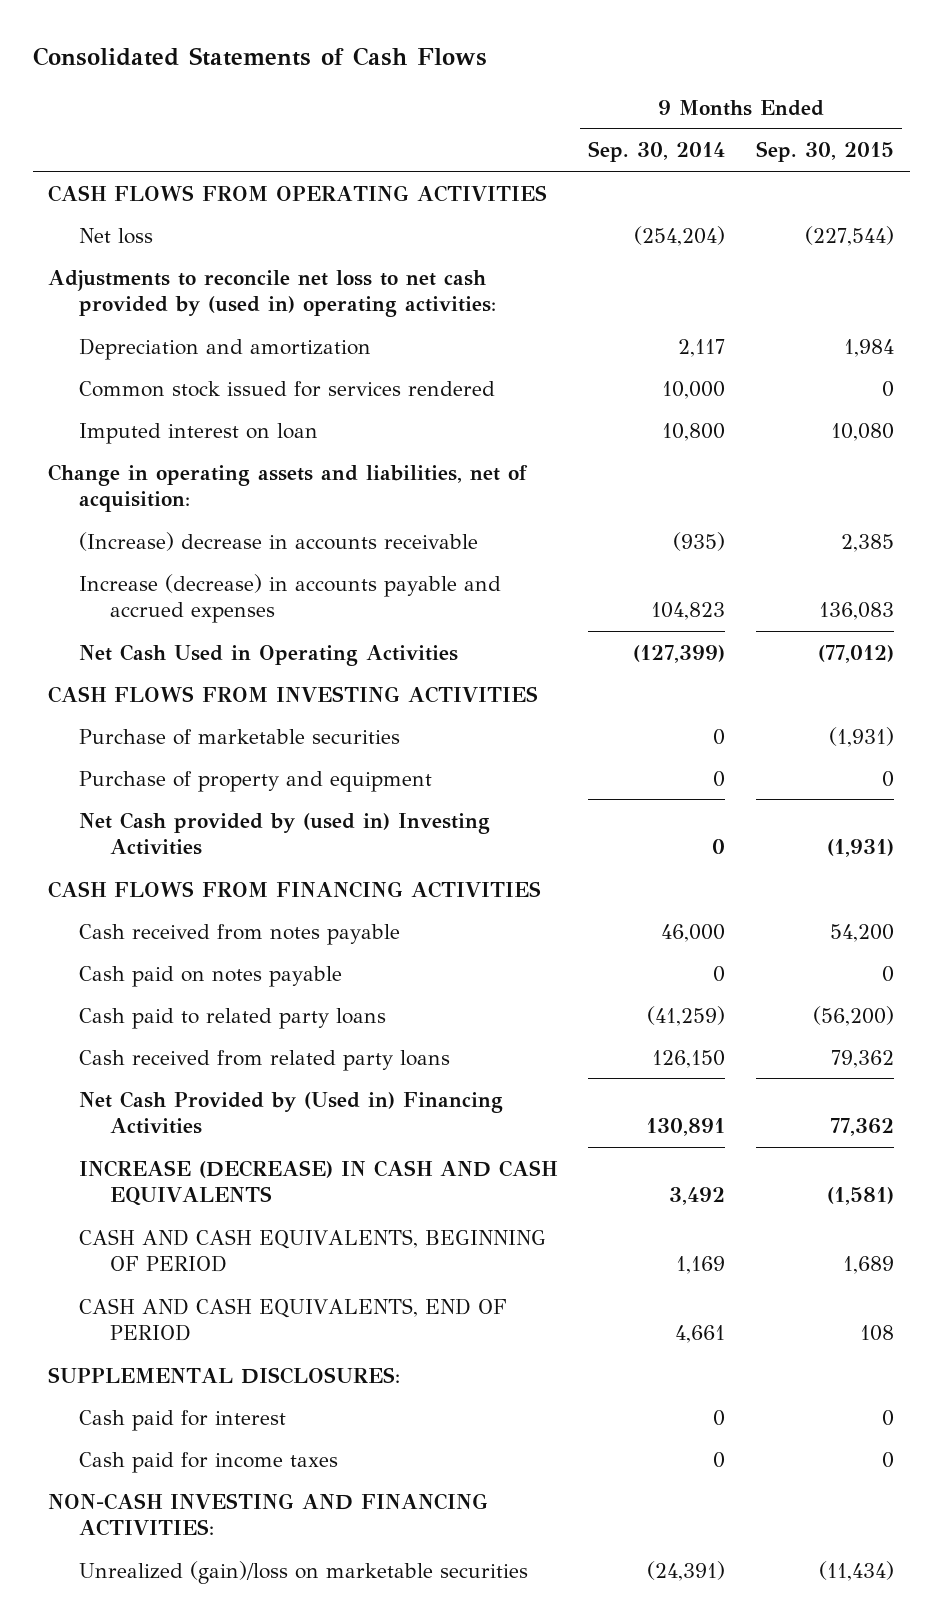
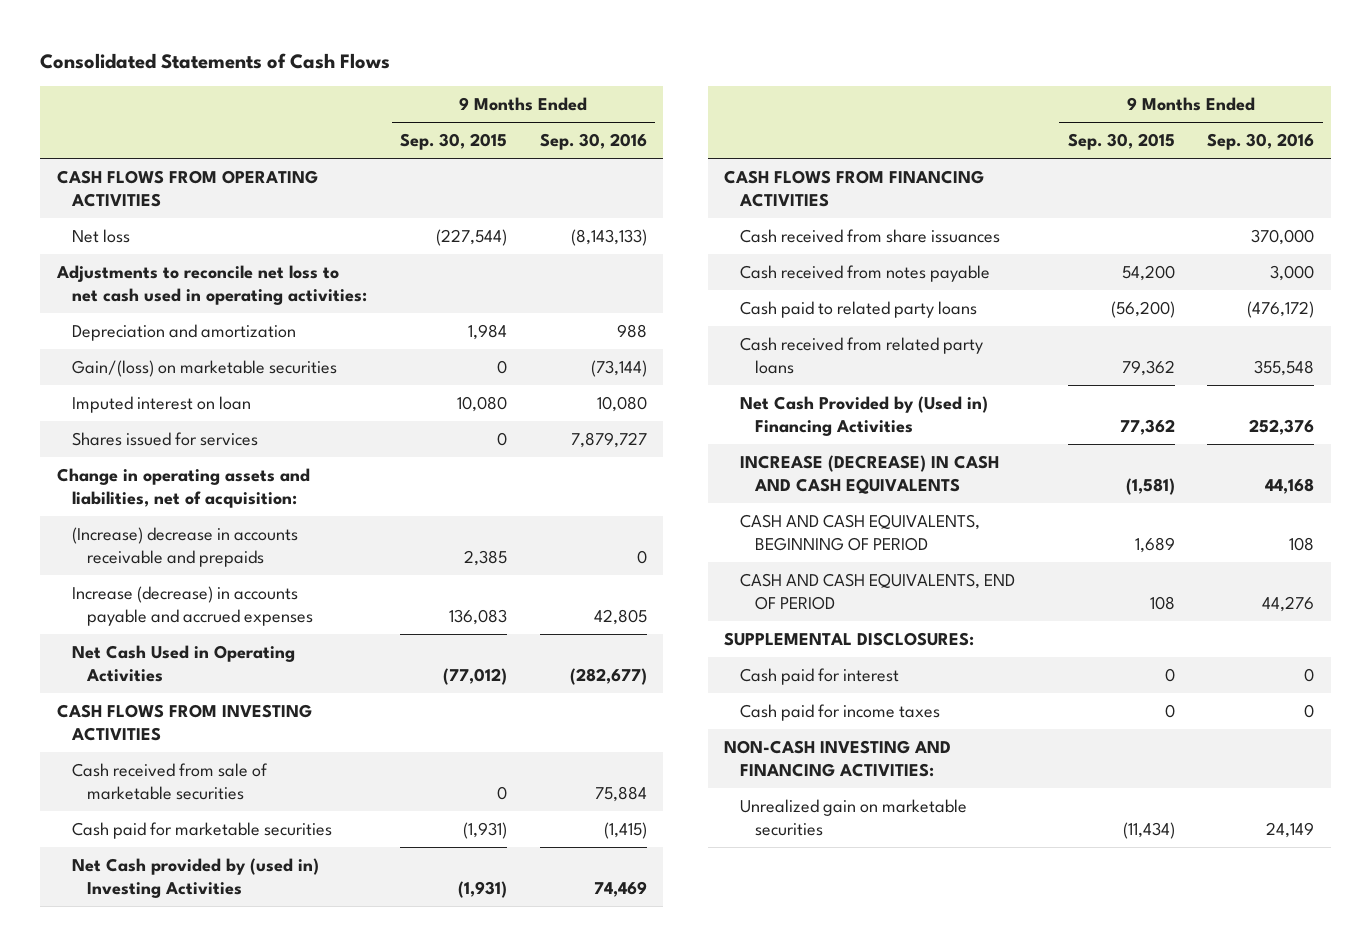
[588,141,726,163] Sep. 30, 2014 -> none
none -> [539,133,647,151] Sep. 30, 2016
[48,269,496,318] Adjustments to reconcile net loss to net cash provided by (used in) operating activities: -> [55,264,368,305] Adjustments to reconcile net loss to net cash used in operating activities:
[78,380,495,397] Common stock issued for services rendered -> none
none -> [72,359,338,377] Gain/(loss) on marketable securities
none -> [72,431,259,446] Shares issued for services
[78,531,478,551] (Increase) decrease in accounts receivable -> [72,526,299,567] (Increase) decrease in accounts receivable and prepaids
[78,770,432,792] Purchase of property and equipment -> none
none -> [72,762,269,800] Cash received from sale of marketable securities
[78,728,400,745] Purchase of marketable securities -> [72,821,333,839] Cash paid for marketable securities
none -> [739,228,1000,243] Cash received from share issuances
[78,965,342,987] Cash paid on notes payable -> none
[78,1560,528,1584] Unrealized (gain)/loss on marketable securities -> [739,798,967,836] Unrealized gain on marketable securities

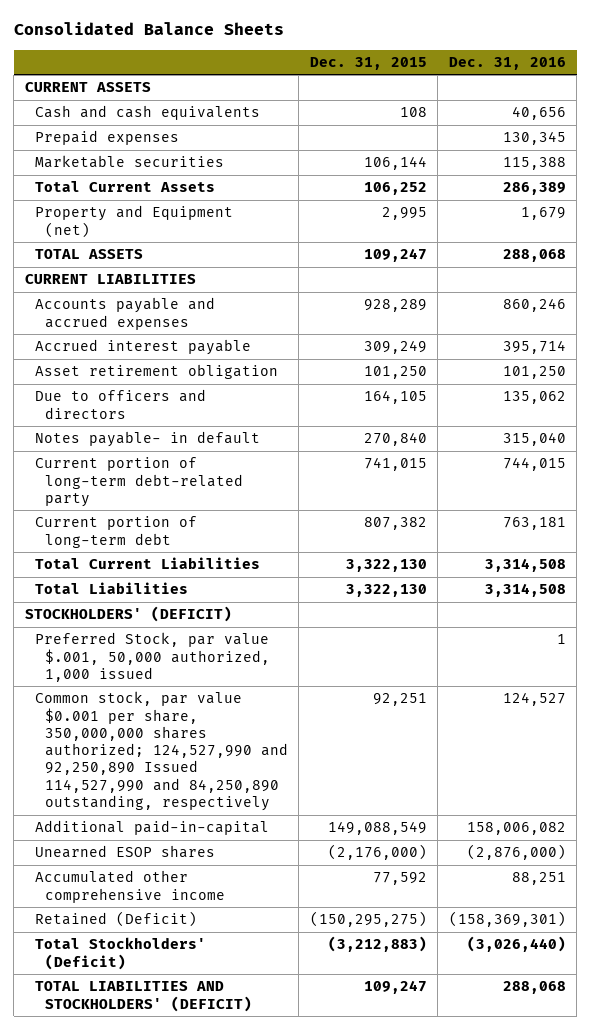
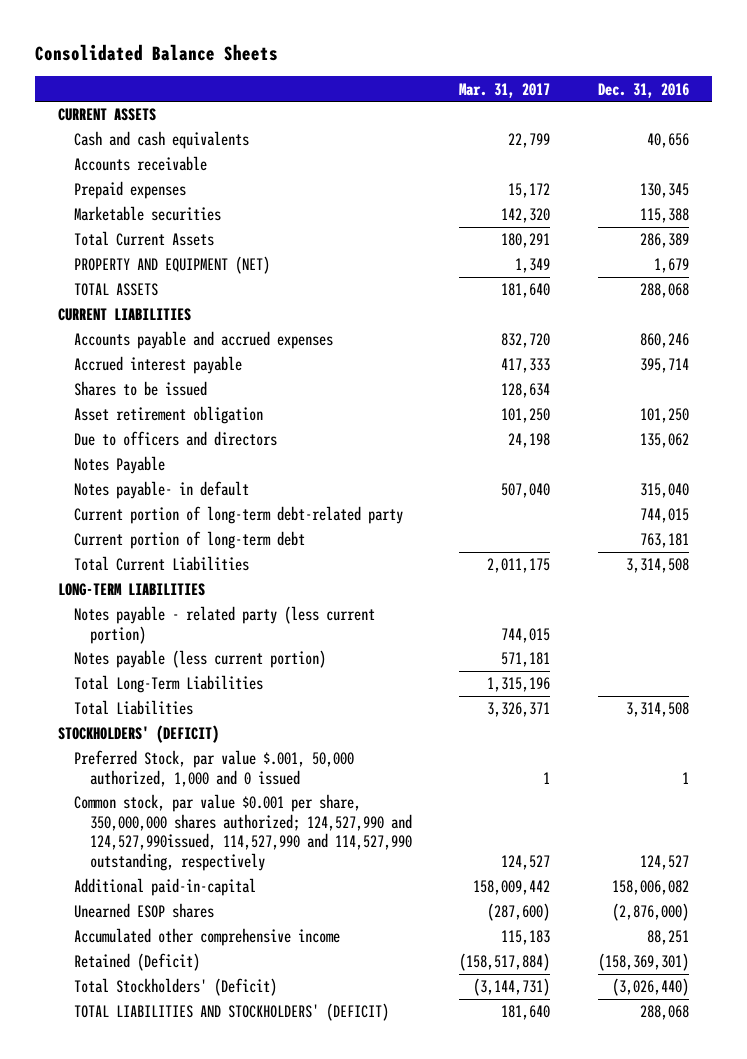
[309,56,427,70] Dec. 31, 2015 -> none
none -> [459,82,551,98] Mar. 31, 2017
none -> [74,156,208,172] Accounts receivable
[34,205,233,238] Property and Equipment (net) -> [74,256,271,275] PROPERTY AND EQUIPMENT (NET)
none -> [74,381,208,397] Shares to be issued
none -> [74,456,166,475] Notes Payable
none -> [58,583,206,597] LONG-TERM LIABILITIES
none -> [74,606,376,644] Notes payable - related party (less current portion)
none -> [74,650,327,669] Notes payable (less current portion)
none -> [74,675,264,694] Total Long-Term Liabilities
[34,632,270,682] Preferred Stock, par value $.001, 50,000 authorized, 1,000 issued -> [74,750,355,787] Preferred Stock, par value $.001, 50,000 authorized, 1,000 and 0 issued
[34,691,288,811] Common stock, par value $0.001 per share, 350,000,000 shares authorized; 124,527,990 and 92,250,890 Issued 114,527,990 and 84,250,890 outstanding, respectively -> [74,794,412,872] Common stock, par value $0.001 per share, 350,000,000 shares authorized; 124,527,990 and 124,527,990issued, 114,527,990 and 114,527,990 outstanding, respectively

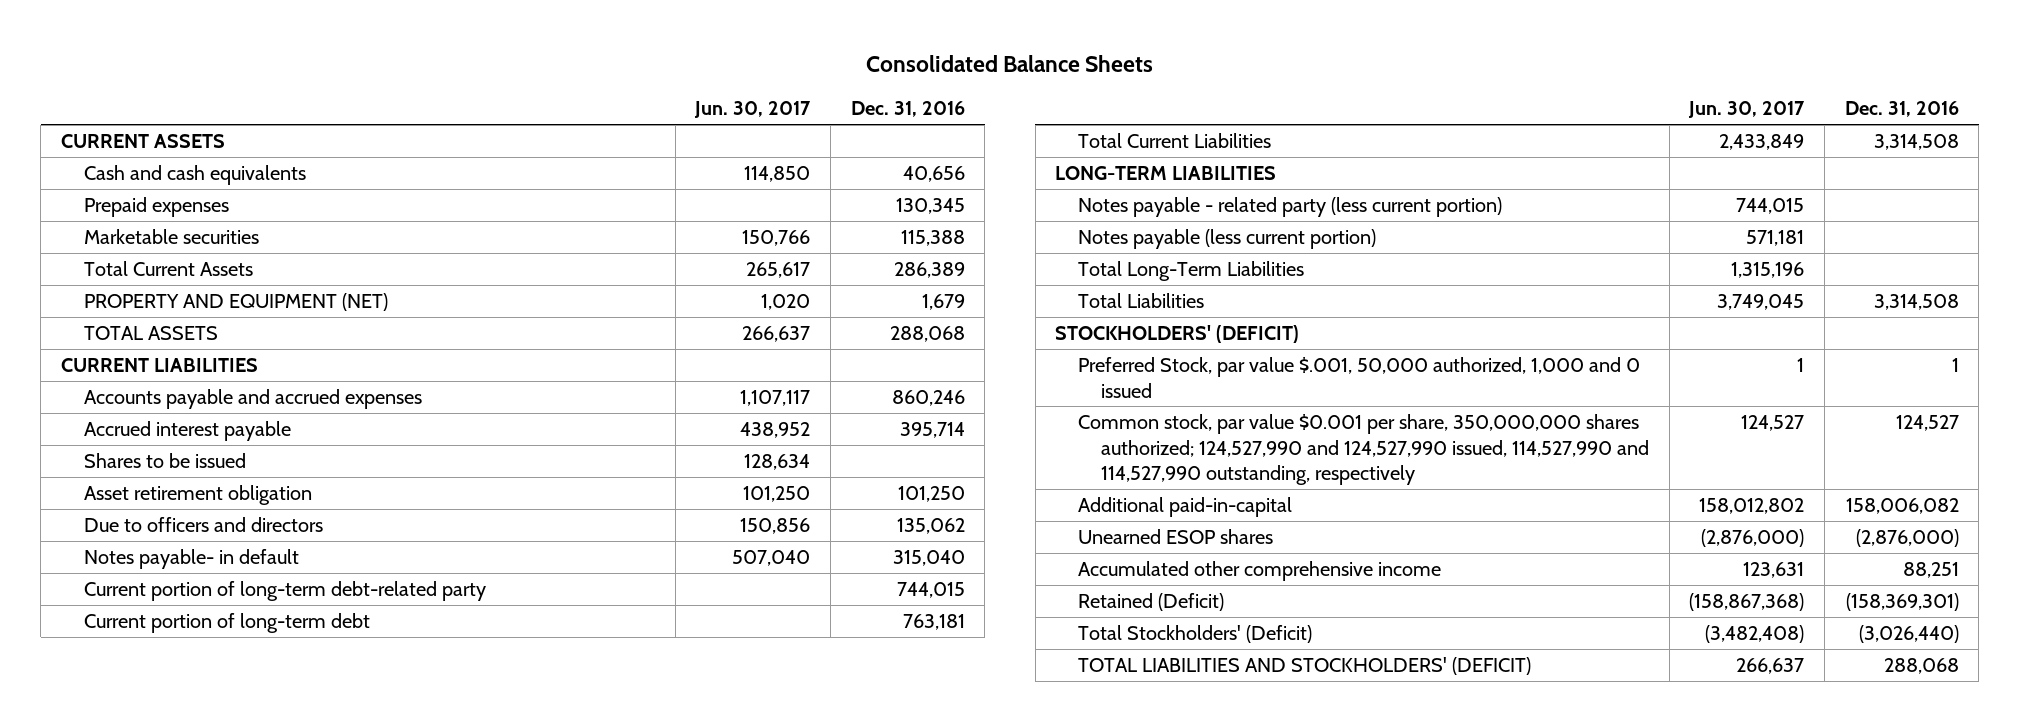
[459,82,551,98] Mar. 31, 2017 -> none
none -> [694,101,812,119] Jun. 30, 2017
[74,156,208,172] Accounts receivable -> none
[74,456,166,475] Notes Payable -> none
[74,794,412,872] Common stock, par value $0.001 per share, 350,000,000 shares authorized; 124,527,990 and 124,527,990issued, 114,527,990 and 114,527,990 outstanding, respectively -> [1078,413,1650,486] Common stock, par value $0.001 per share, 350,000,000 shares authorized; 124,527,990 and 124,527,990 issued, 114,527,990 and 114,527,990 outstanding, respectively

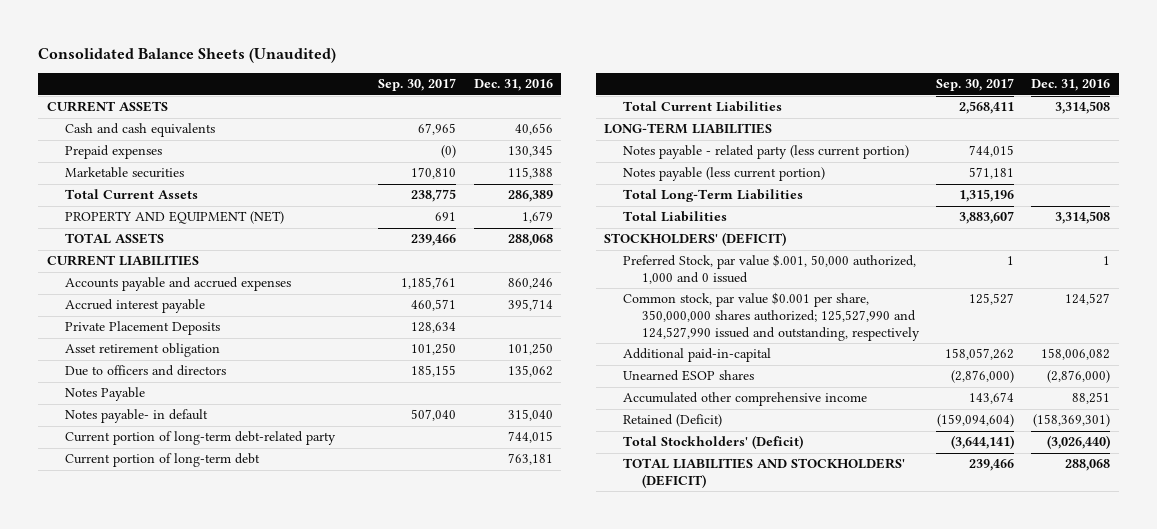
[865,55,1153,73] Consolidated Balance Sheets -> [37,48,336,64] Consolidated Balance Sheets (Unaudited)
[694,101,812,119] Jun. 30, 2017 -> none
none -> [378,78,457,92] Sep. 30, 2017
[83,452,246,468] Shares to be issued -> none
none -> [65,321,221,336] Private Placement Deposits
none -> [65,387,146,402] Notes Payable
[1078,413,1650,486] Common stock, par value $0.001 per share, 350,000,000 shares authorized; 124,527,990 and 124,527,990 issued, 114,527,990 and 114,527,990 outstanding, respectively -> [623,292,920,341] Common stock, par value $0.001 per share, 350,000,000 shares authorized; 125,527,990 and 124,527,990 issued and outstanding, respectively

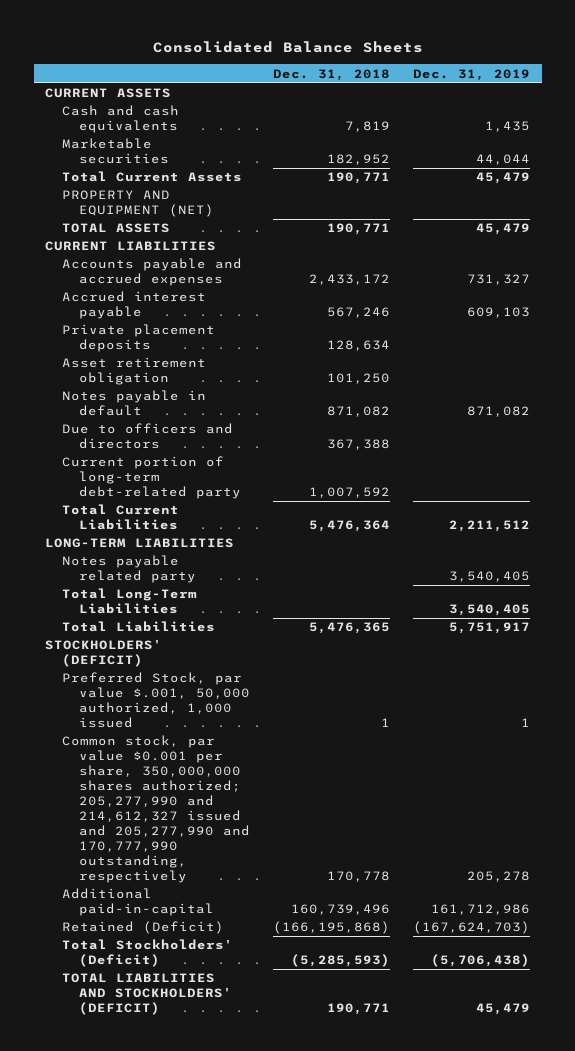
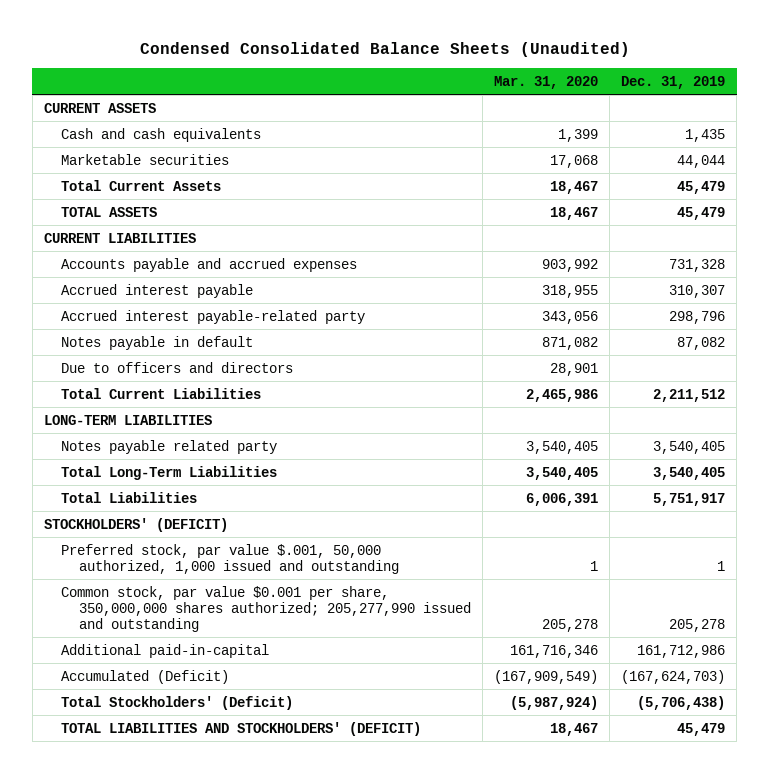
[152,41,423,54] Consolidated Balance Sheets -> [139,42,630,58] Condensed Consolidated Balance Sheets (Unaudited)
[273,68,391,81] Dec. 31, 2018 -> none
none -> [494,75,599,89] Mar. 31, 2020
[62,190,215,218] PROPERTY AND EQUIPMENT (NET) -> none
[62,324,216,353] Private placement deposits -> none
[62,357,207,386] Asset retirement obligation -> none
[467,274,531,286] 731,327 -> [669,258,726,272] 731,328
[467,307,531,319] 609,103 -> [669,284,726,298] 310,307
none -> [61,309,366,324] Accrued interest payable-related party
[467,406,531,418] 871,082 -> [677,336,726,350] 87,082
[62,456,242,500] Current portion of long-term debt-related party -> none
[62,672,251,729] Preferred Stock, par value $.001, 50,000 authorized, 1,000 issued -> [61,543,399,574] Preferred stock, par value $.001, 50,000 authorized, 1,000 issued and outstanding
[62,735,251,884] Common stock, par value $0.001 per share, 350,000,000 shares authorized; 205,277,990 and 214,612,327 issued and 205,277,990 and 170,777,990 outstanding, respectively -> [61,585,471,632] Common stock, par value $0.001 per share, 350,000,000 shares authorized; 205,277,990 issued and outstanding
[62,921,225,935] Retained (Deficit) -> [61,669,230,684] Accumulated (Deficit)

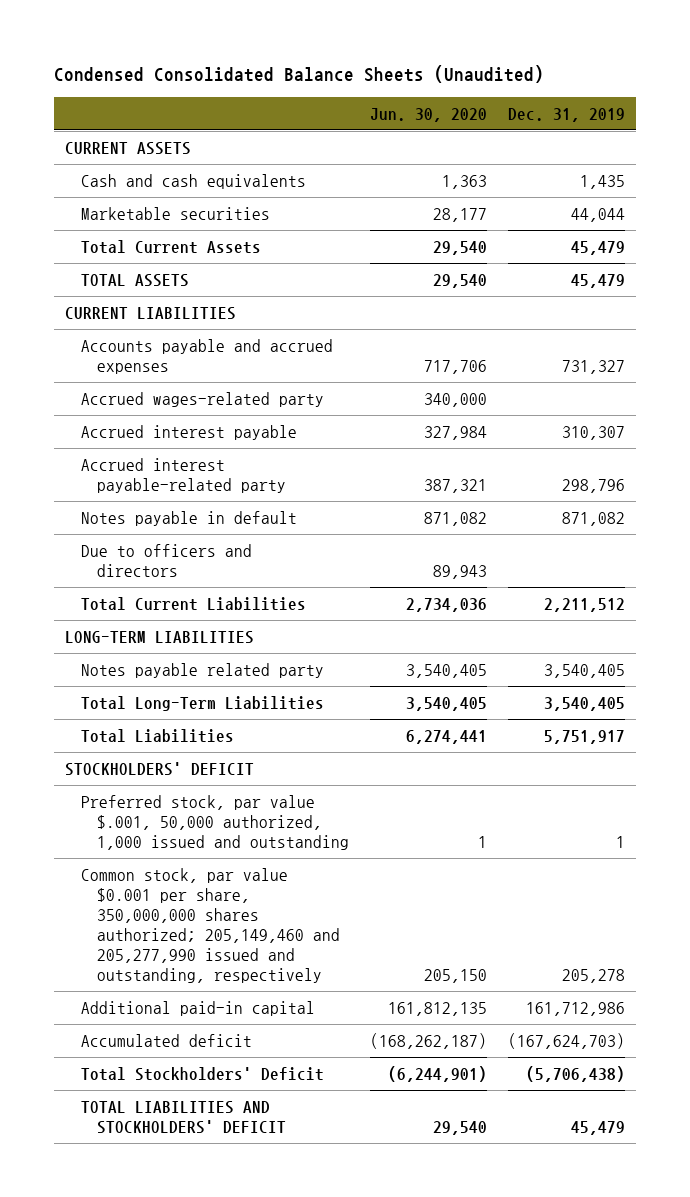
[494,75,599,89] Mar. 31, 2020 -> none
none -> [369,107,487,122] Jun. 30, 2020
[669,258,726,272] 731,328 -> [562,359,626,374] 731,327
none -> [80,391,324,407] Accrued wages-related party
[677,336,726,350] 87,082 -> [562,511,626,526] 871,082
[44,517,229,532] STOCKHOLDERS' (DEFICIT) -> [65,761,255,776] STOCKHOLDERS' DEFICIT
[61,585,471,632] Common stock, par value $0.001 per share, 350,000,000 shares authorized; 205,277,990 issued and outstanding -> [80,867,340,984] Common stock, par value $0.001 per share, 350,000,000 shares authorized; 205,149,460 and 205,277,990 issued and outstanding, respectively
[61,643,270,658] Additional paid-in-capital -> [80,1000,315,1016] Additional paid-in capital
[61,669,230,684] Accumulated (Deficit) -> [80,1033,252,1047] Accumulated deficit
[61,695,294,710] Total Stockholders' (Deficit) -> [80,1066,324,1081] Total Stockholders' Deficit
[61,721,422,736] TOTAL LIABILITIES AND STOCKHOLDERS' (DEFICIT) -> [80,1100,286,1134] TOTAL LIABILITIES AND STOCKHOLDERS' DEFICIT

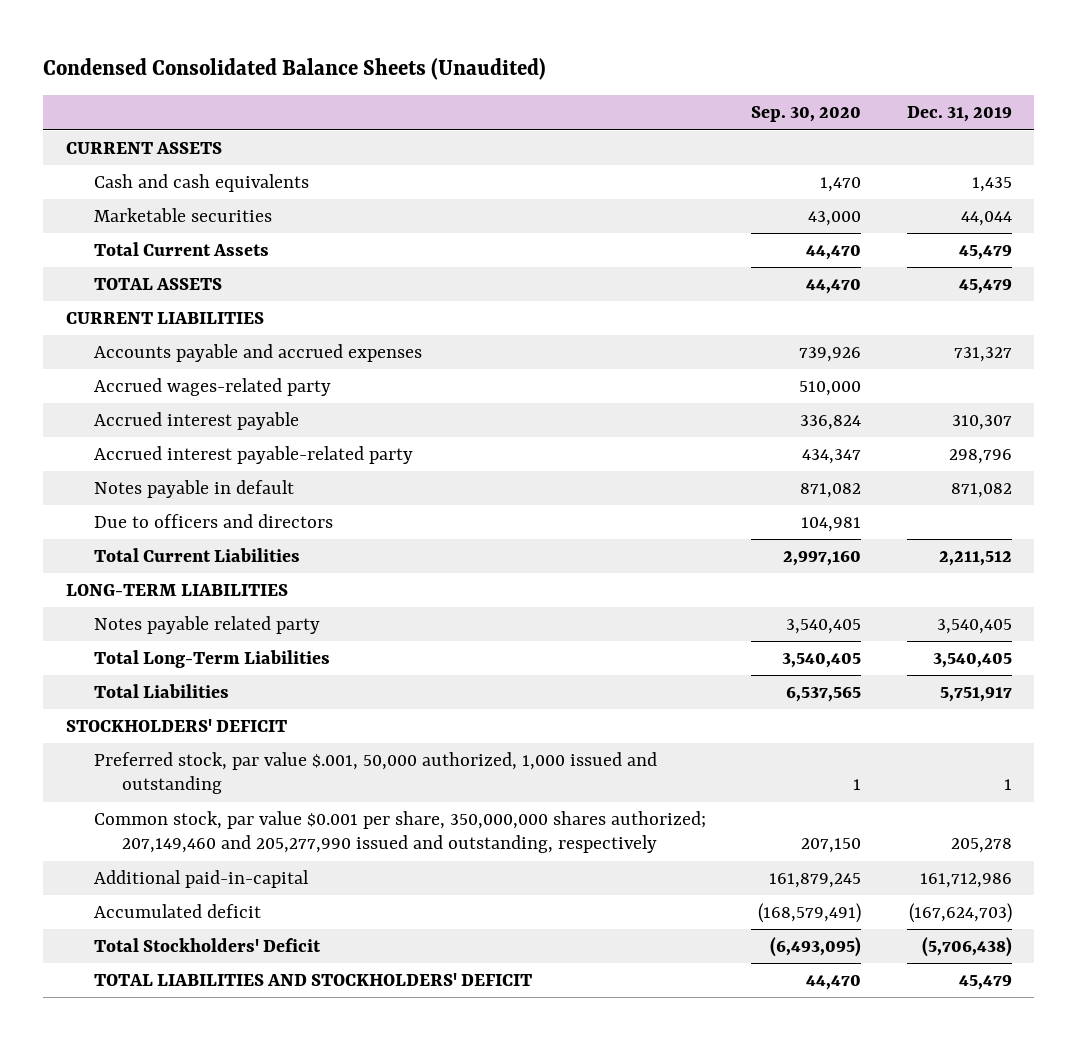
[369,107,487,122] Jun. 30, 2020 -> none
none -> [751,106,862,123] Sep. 30, 2020
[80,867,340,984] Common stock, par value $0.001 per share, 350,000,000 shares authorized; 205,149,460 and 205,277,990 issued and outstanding, respectively -> [93,811,706,854] Common stock, par value $0.001 per share, 350,000,000 shares authorized; 207,149,460 and 205,277,990 issued and outstanding, respectively
[80,1000,315,1016] Additional paid-in capital -> [93,870,309,889] Additional paid-in-capital

